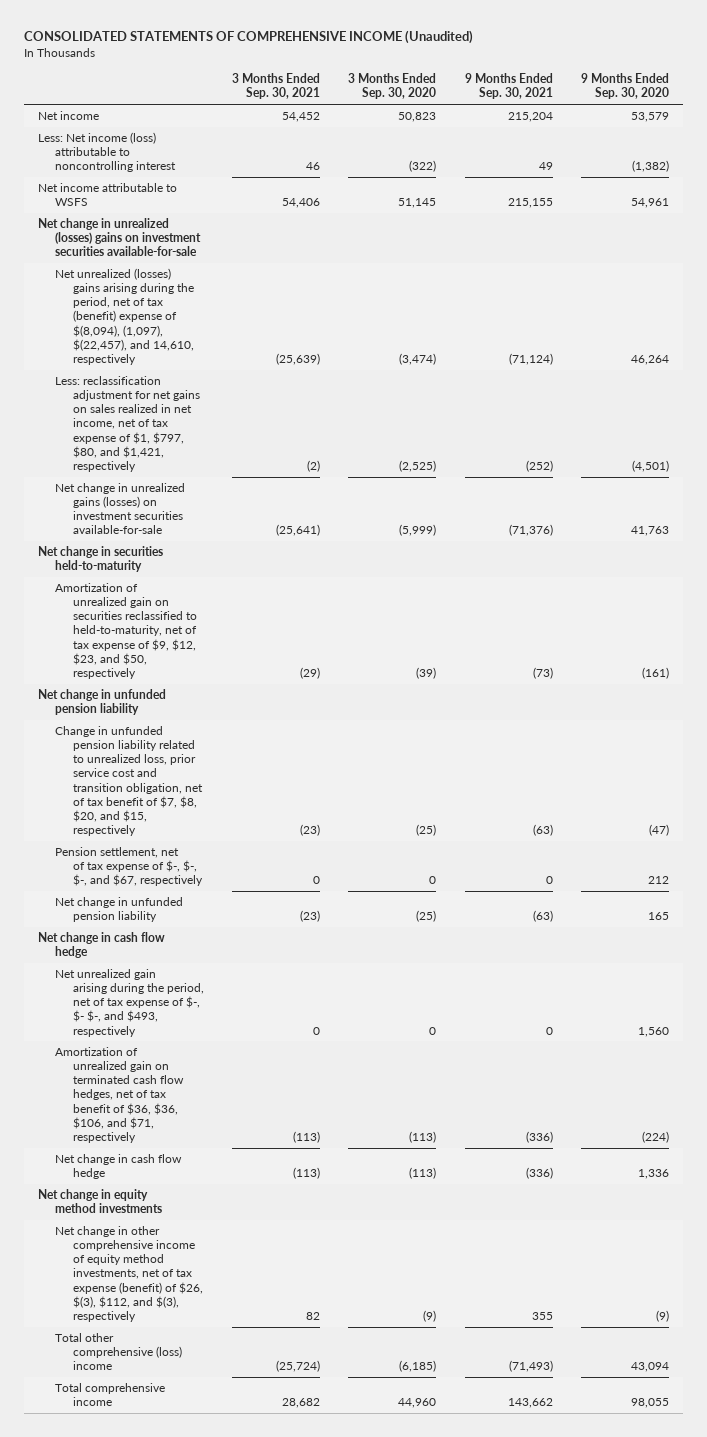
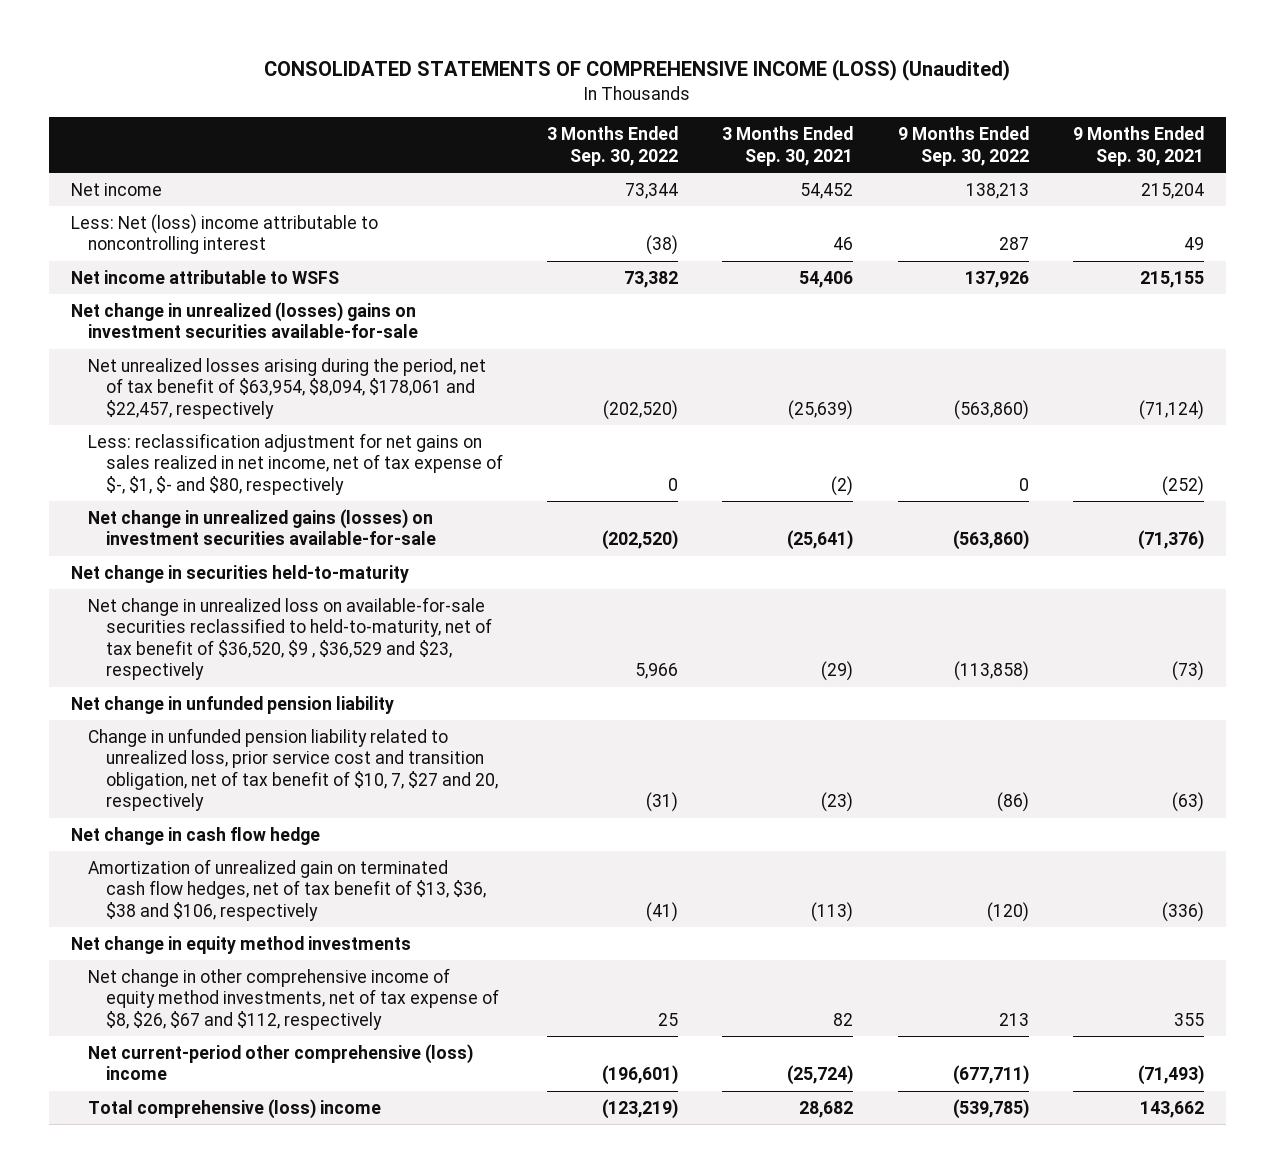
[23,30,473,45] CONSOLIDATED STATEMENTS OF COMPREHENSIVE INCOME (Unaudited) -> [264,59,1011,82] CONSOLIDATED STATEMENTS OF COMPREHENSIVE INCOME (LOSS) (Unaudited)
[348,73,437,100] 3 Months Ended Sep. 30, 2020 -> none
[581,73,670,100] 9 Months Ended Sep. 30, 2020 -> none
none -> [547,126,679,166] 3 Months Ended Sep. 30, 2022
none -> [897,126,1029,166] 9 Months Ended Sep. 30, 2022
[37,132,177,173] Less: Net income (loss) attributable to noncontrolling interest -> [70,213,378,255] Less: Net (loss) income attributable to noncontrolling interest
[55,268,194,365] Net unrealized (losses) gains arising during the period, net of tax (benefit) expense of $(8,094), (1,097), $(22,457), and 14,610, respectively -> [88,357,487,419] Net unrealized losses arising during the period, net of tax benefit of $63,954, $8,094, $178,061 and $22,457, respectively
[55,376,200,472] Less: reclassification adjustment for net gains on sales realized in net income, net of tax expense of $1, $797, $80, and $1,421, respectively -> [88,432,503,495] Less: reclassification adjustment for net gains on sales realized in net income, net of tax expense of $-, $1, $- and $80, respectively
[55,583,197,679] Amortization of unrealized gain on securities reclassified to held-to-maturity, net of tax expense of $9, $12, $23, and $50, respectively -> [88,596,492,681] Net change in unrealized loss on available-for-sale securities reclassified to held-to-maturity, net of tax benefit of $36,520, $9 , $36,529 and $23, respectively
[55,847,203,887] Pension settlement, net of tax expense of $-, $-, $-, and $67, respectively -> none
[55,897,184,923] Net change in unfunded pension liability -> none
[55,726,203,836] Change in unfunded pension liability related to unrealized loss, prior service cost and transition obligation, net of tax benefit of $7, $8, $20, and $15, respectively -> [88,727,498,812] Change in unfunded pension liability related to unrealized loss, prior service cost and transition obligation, net of tax benefit of $10, 7, $27 and 20, respectively
[55,969,204,1037] Net unrealized gain arising during the period, net of tax expense of $-, $- $-, and $493, respectively -> none
[55,1154,183,1180] Net change in cash flow hedge -> none
[55,1047,184,1143] Amortization of unrealized gain on terminated cash flow hedges, net of tax benefit of $36, $36, $106, and $71, respectively -> [88,858,486,921] Amortization of unrealized gain on terminated cash flow hedges, net of tax benefit of $13, $36, $38 and $106, respectively
[55,1226,203,1322] Net change in other comprehensive income of equity method investments, net of tax expense (benefit) of $26, $(3), $112, and $(3), respectively -> [88,967,499,1030] Net change in other comprehensive income of equity method investments, net of tax expense of $8, $26, $67 and $112, respectively
[55,1333,182,1371] Total other comprehensive (loss) income -> [88,1043,474,1081] Net current-period other comprehensive (loss) income
[55,1383,166,1407] Total comprehensive income -> [88,1098,382,1119] Total comprehensive (loss) income

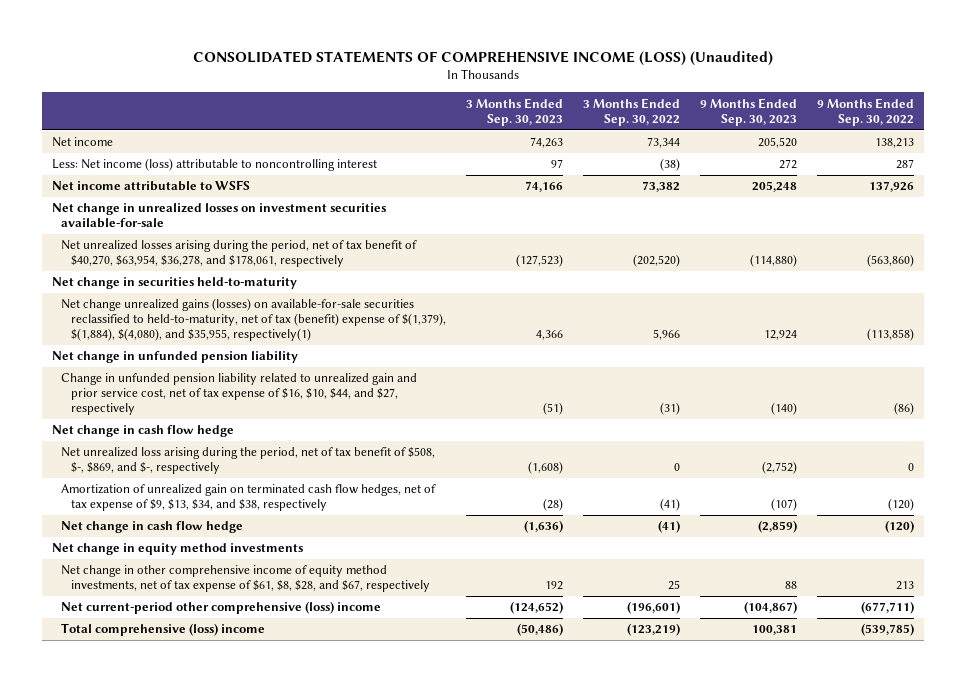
[722,126,854,166] 3 Months Ended Sep. 30, 2021 -> none
[1072,126,1204,166] 9 Months Ended Sep. 30, 2021 -> none
none -> [465,97,563,126] 3 Months Ended Sep. 30, 2023
none -> [700,97,798,126] 9 Months Ended Sep. 30, 2023
[70,213,378,255] Less: Net (loss) income attributable to noncontrolling interest -> [51,158,377,172] Less: Net income (loss) attributable to noncontrolling interest
[88,432,503,495] Less: reclassification adjustment for net gains on sales realized in net income, net of tax expense of $-, $1, $- and $80, respectively -> none
[88,508,436,546] Net change in unrealized gains (losses) on investment securities available-for-sale -> none
[70,301,419,339] Net change in unrealized (losses) gains on investment securities available-for-sale -> [51,203,386,229] Net change in unrealized losses on investment securities available-for-sale
[88,357,487,419] Net unrealized losses arising during the period, net of tax benefit of $63,954, $8,094, $178,061 and $22,457, respectively -> [61,240,418,268] Net unrealized losses arising during the period, net of tax benefit of $40,270, $63,954, $36,278, and $178,061, respectively
[88,596,492,681] Net change in unrealized loss on available-for-sale securities reclassified to held-to-maturity, net of tax benefit of $36,520, $9 , $36,529 and $23, respectively -> [61,298,446,342] Net change unrealized gains (losses) on available-for-sale securities reclassified to held-to-maturity, net of tax (benefit) expense of $(1,379), $(1,884), $(4,080), and $35,955, respectively(1)
[88,727,498,812] Change in unfunded pension liability related to unrealized loss, prior service cost and transition obligation, net of tax benefit of $10, 7, $27 and 20, respectively -> [61,373,418,416] Change in unfunded pension liability related to unrealized gain and prior service cost, net of tax expense of $16, $10, $44, and $27, respectively
none -> [61,447,436,475] Net unrealized loss arising during the period, net of tax benefit of $508, $-, $869, and $-, respectively
[88,858,486,921] Amortization of unrealized gain on terminated cash flow hedges, net of tax benefit of $13, $36, $38 and $106, respectively -> [61,484,437,512] Amortization of unrealized gain on terminated cash flow hedges, net of tax expense of $9, $13, $34, and $38, respectively
none -> [61,521,244,534] Net change in cash flow hedge
[88,967,499,1030] Net change in other comprehensive income of equity method investments, net of tax expense of $8, $26, $67 and $112, respectively -> [61,565,430,593] Net change in other comprehensive income of equity method investments, net of tax expense of $61, $8, $28, and $67, respectively

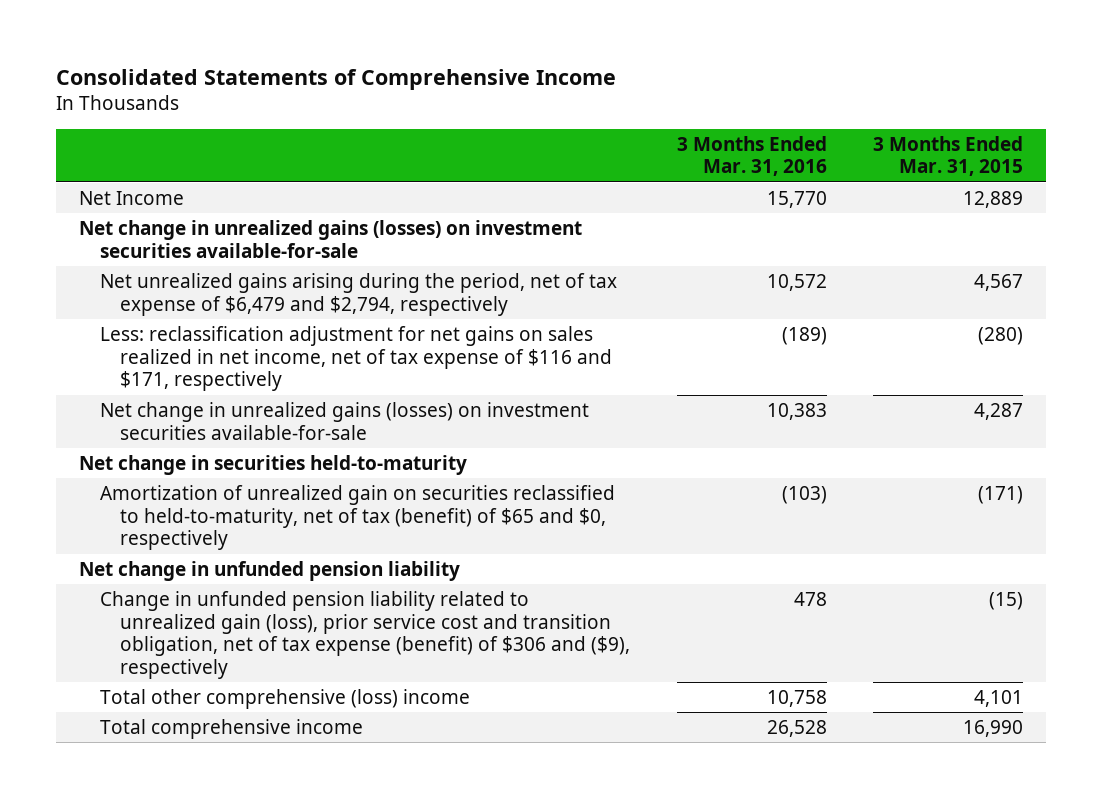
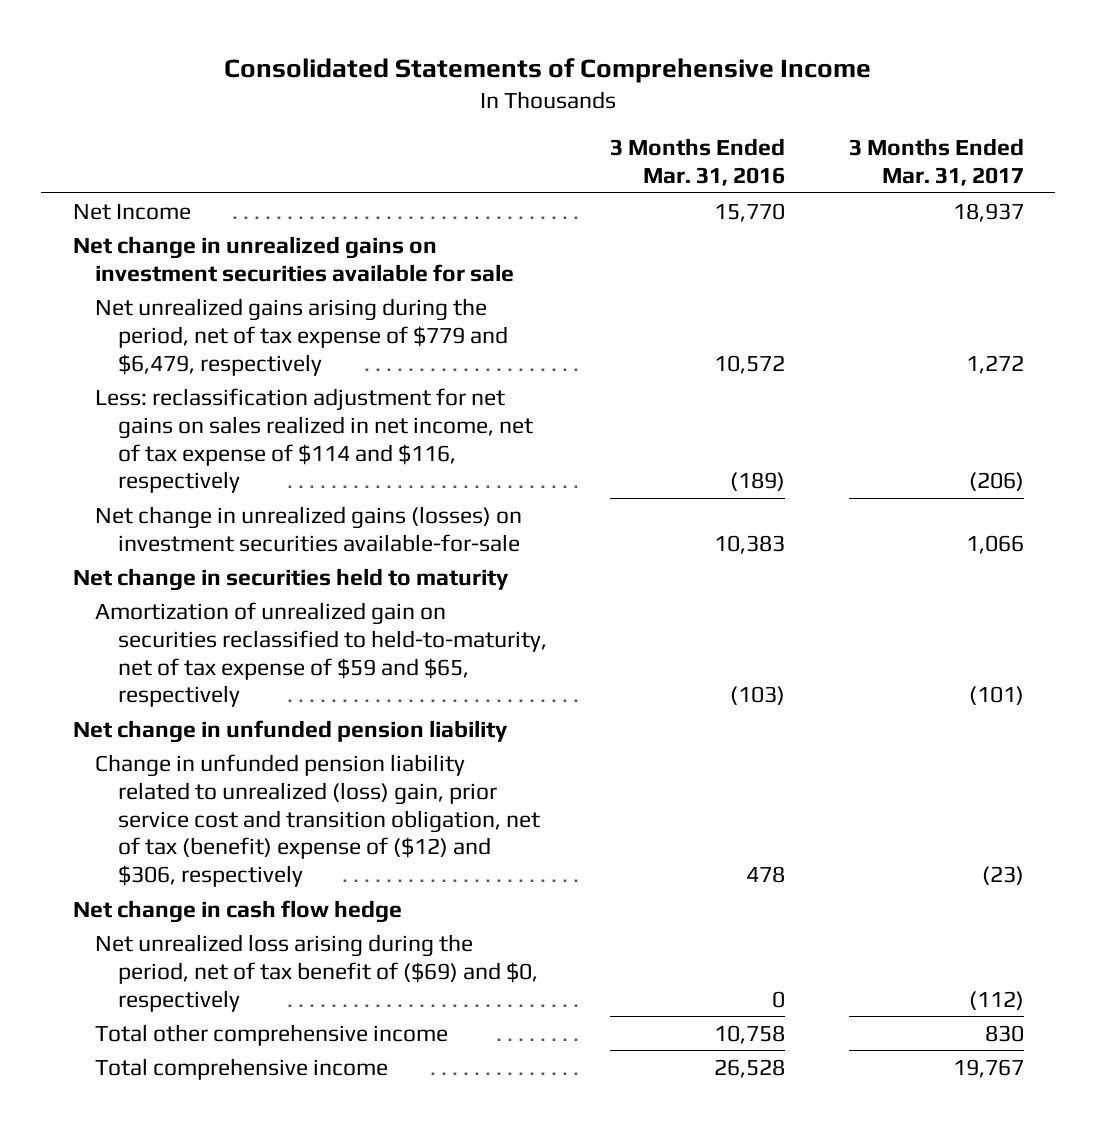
[873,135,1024,177] 3 Months Ended Mar. 31, 2015 -> none
none -> [848,138,1024,187] 3 Months Ended Mar. 31, 2017
[78,219,582,258] Net change in unrealized gains (losses) on investment securities available-for-sale -> [72,235,515,282] Net change in unrealized gains on investment securities available for sale
[99,272,617,316] Net unrealized gains arising during the period, net of tax expense of $6,479 and $2,794, respectively -> [95,297,509,376] Net unrealized gains arising during the period, net of tax expense of $779 and $6,479, respectively
[99,325,613,392] Less: reclassification adjustment for net gains on sales realized in net income, net of tax expense of $116 and $171, respectively -> [95,387,534,494] Less: reclassification adjustment for net gains on sales realized in net income, net of tax expense of $114 and $116, respectively
[78,454,467,475] Net change in securities held-to-maturity -> [72,567,509,591] Net change in securities held to maturity
[99,484,615,551] Amortization of unrealized gain on securities reclassified to held-to-maturity, net of tax (benefit) of $65 and $0, respectively -> [95,601,548,708] Amortization of unrealized gain on securities reclassified to held-to-maturity, net of tax expense of $59 and $65, respectively
[99,590,631,679] Change in unfunded pension liability related to unrealized gain (loss), prior service cost and transition obligation, net of tax expense (benefit) of $306 and ($9), respectively -> [95,753,541,888] Change in unfunded pension liability related to unrealized (loss) gain, prior service cost and transition obligation, net of tax (benefit) expense of ($12) and $306, respectively
none -> [72,899,402,923] Net change in cash flow hedge
none -> [95,933,539,1012] Net unrealized loss arising during the period, net of tax benefit of ($69) and $0, respectively
[99,688,470,709] Total other comprehensive (loss) income -> [95,1023,449,1046] Total other comprehensive income

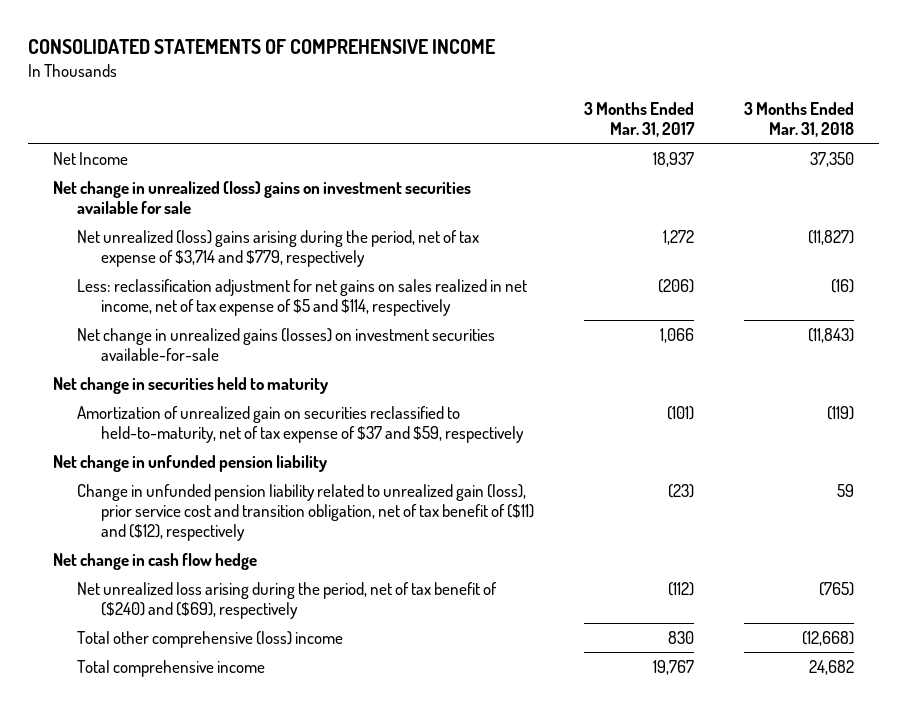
[224,57,872,83] Consolidated Statements of Comprehensive Income -> [27,39,496,55] CONSOLIDATED STATEMENTS OF COMPREHENSIVE INCOME
[610,138,786,187] 3 Months Ended Mar. 31, 2016 -> none
none -> [743,101,854,137] 3 Months Ended Mar. 31, 2018
[72,235,515,282] Net change in unrealized gains on investment securities available for sale -> [52,180,471,214] Net change in unrealized (loss) gains on investment securities available for sale
[95,297,509,376] Net unrealized gains arising during the period, net of tax expense of $779 and $6,479, respectively -> [76,229,479,267] Net unrealized (loss) gains arising during the period, net of tax expense of $3,714 and $779, respectively
[95,387,534,494] Less: reclassification adjustment for net gains on sales realized in net income, net of tax expense of $114 and $116, respectively -> [76,278,527,316] Less: reclassification adjustment for net gains on sales realized in net income, net of tax expense of $5 and $114, respectively
[95,601,548,708] Amortization of unrealized gain on securities reclassified to held-to-maturity, net of tax expense of $59 and $65, respectively -> [76,405,524,443] Amortization of unrealized gain on securities reclassified to held-to-maturity, net of tax expense of $37 and $59, respectively
[95,753,541,888] Change in unfunded pension liability related to unrealized (loss) gain, prior service cost and transition obligation, net of tax (benefit) expense of ($12) and $306, respectively -> [76,483,534,542] Change in unfunded pension liability related to unrealized gain (loss), prior service cost and transition obligation, net of tax benefit of ($11) and ($12), respectively
[95,933,539,1012] Net unrealized loss arising during the period, net of tax benefit of ($69) and $0, respectively -> [76,581,497,619] Net unrealized loss arising during the period, net of tax benefit of ($240) and ($69), respectively
[95,1023,449,1046] Total other comprehensive income -> [76,630,343,648] Total other comprehensive (loss) income

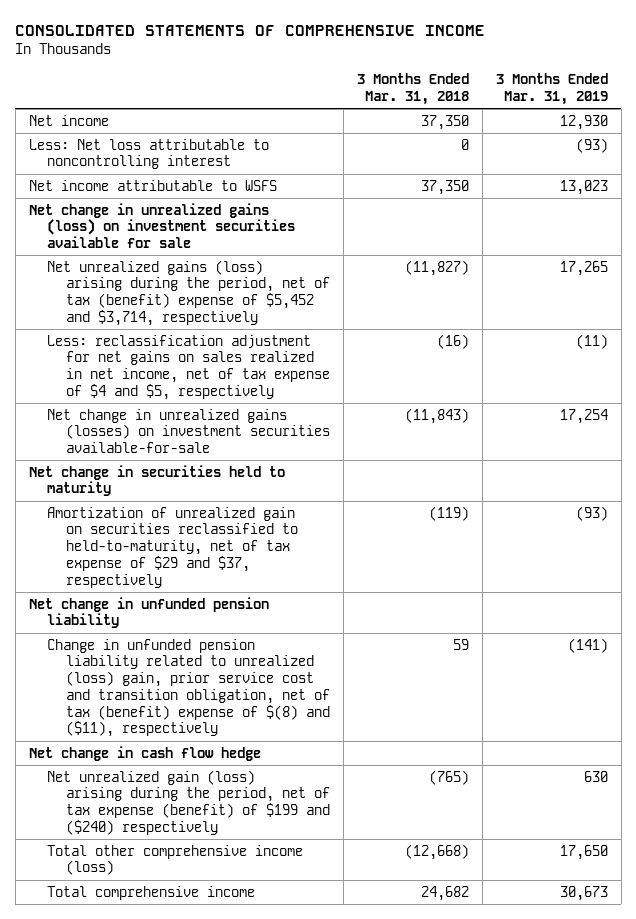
[583,101,695,137] 3 Months Ended Mar. 31, 2017 -> none
none -> [495,73,608,106] 3 Months Ended Mar. 31, 2019
none -> [28,114,109,126] Net income
none -> [28,138,269,170] Less: Net loss attributable to noncontrolling interest
[52,151,128,165] Net Income -> [28,179,277,191] Net income attributable to WSFS
[52,180,471,214] Net change in unrealized (loss) gains on investment securities available for sale -> [28,202,296,249] Net change in unrealized gains (loss) on investment securities available for sale
[76,229,479,267] Net unrealized (loss) gains arising during the period, net of tax expense of $3,714 and $779, respectively -> [47,259,331,326] Net unrealized gains (loss) arising during the period, net of tax (benefit) expense of $5,452 and $3,714, respectively
[76,278,527,316] Less: reclassification adjustment for net gains on sales realized in net income, net of tax expense of $5 and $114, respectively -> [47,334,331,400] Less: reclassification adjustment for net gains on sales realized in net income, net of tax expense of $4 and $5, respectively
[76,405,524,443] Amortization of unrealized gain on securities reclassified to held-to-maturity, net of tax expense of $37 and $59, respectively -> [47,506,299,588] Amortization of unrealized gain on securities reclassified to held-to-maturity, net of tax expense of $29 and $37, respectively
[76,483,534,542] Change in unfunded pension liability related to unrealized gain (loss), prior service cost and transition obligation, net of tax benefit of ($11) and ($12), respectively -> [47,638,331,738] Change in unfunded pension liability related to unrealized (loss) gain, prior service cost and transition obligation, net of tax (benefit) expense of $(8) and ($11), respectively
[76,581,497,619] Net unrealized loss arising during the period, net of tax benefit of ($240) and ($69), respectively -> [47,769,331,835] Net unrealized gain (loss) arising during the period, net of tax expense (benefit) of $199 and ($240) respectively
[76,630,343,648] Total other comprehensive (loss) income -> [47,844,304,876] Total other comprehensive income (loss)

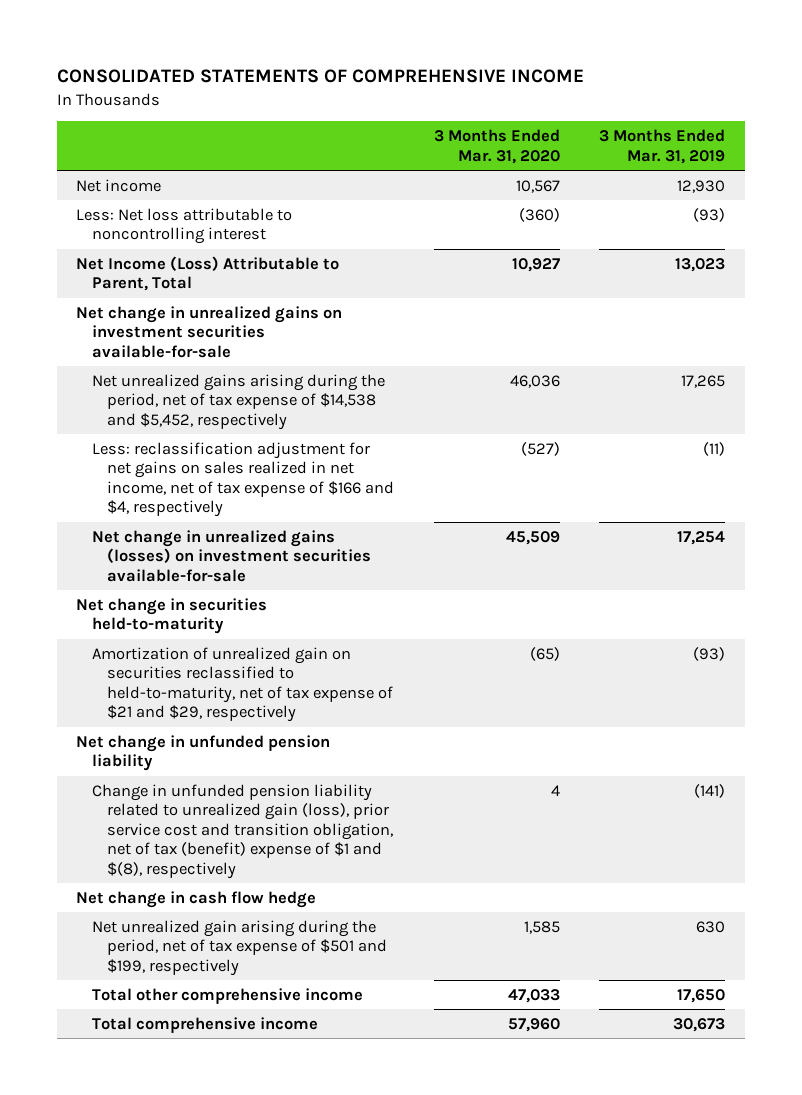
[356,73,469,106] 3 Months Ended Mar. 31, 2018 -> none
none -> [433,129,560,164] 3 Months Ended Mar. 31, 2020
[28,179,277,191] Net income attributable to WSFS -> [76,255,340,292] Net Income (Loss) Attributable to Parent, Total
[28,202,296,249] Net change in unrealized gains (loss) on investment securities available for sale -> [76,305,343,358] Net change in unrealized gains on investment securities available-for-sale
[47,259,331,326] Net unrealized gains (loss) arising during the period, net of tax (benefit) expense of $5,452 and $3,714, respectively -> [91,373,385,430] Net unrealized gains arising during the period, net of tax expense of $14,538 and $5,452, respectively
[47,334,331,400] Less: reclassification adjustment for net gains on sales realized in net income, net of tax expense of $4 and $5, respectively -> [91,441,395,518] Less: reclassification adjustment for net gains on sales realized in net income, net of tax expense of $166 and $4, respectively
[28,464,285,497] Net change in securities held to maturity -> [76,597,268,635] Net change in securities held-to-maturity
[47,506,299,588] Amortization of unrealized gain on securities reclassified to held-to-maturity, net of tax expense of $29 and $37, respectively -> [91,646,394,723] Amortization of unrealized gain on securities reclassified to held-to-maturity, net of tax expense of $21 and $29, respectively
[47,638,331,738] Change in unfunded pension liability related to unrealized (loss) gain, prior service cost and transition obligation, net of tax (benefit) expense of $(8) and ($11), respectively -> [91,783,394,879] Change in unfunded pension liability related to unrealized gain (loss), prior service cost and transition obligation, net of tax (benefit) expense of $1 and $(8), respectively
[47,769,331,835] Net unrealized gain (loss) arising during the period, net of tax expense (benefit) of $199 and ($240) respectively -> [91,919,388,976] Net unrealized gain arising during the period, net of tax expense of $501 and $199, respectively
[47,844,304,876] Total other comprehensive income (loss) -> [91,987,363,1004] Total other comprehensive income

